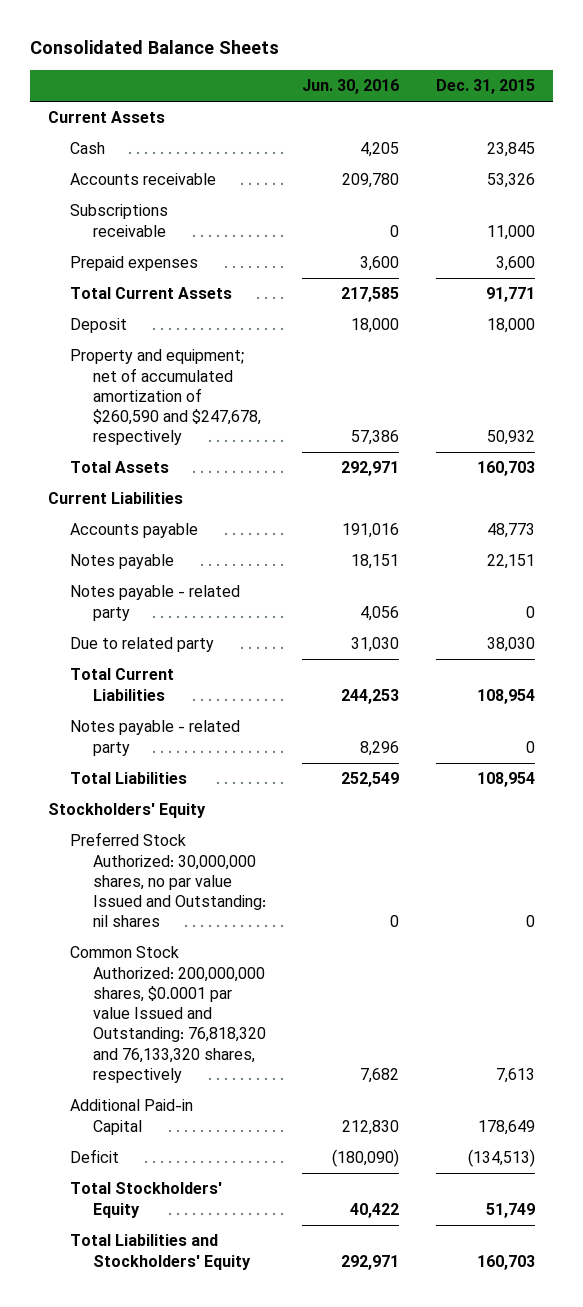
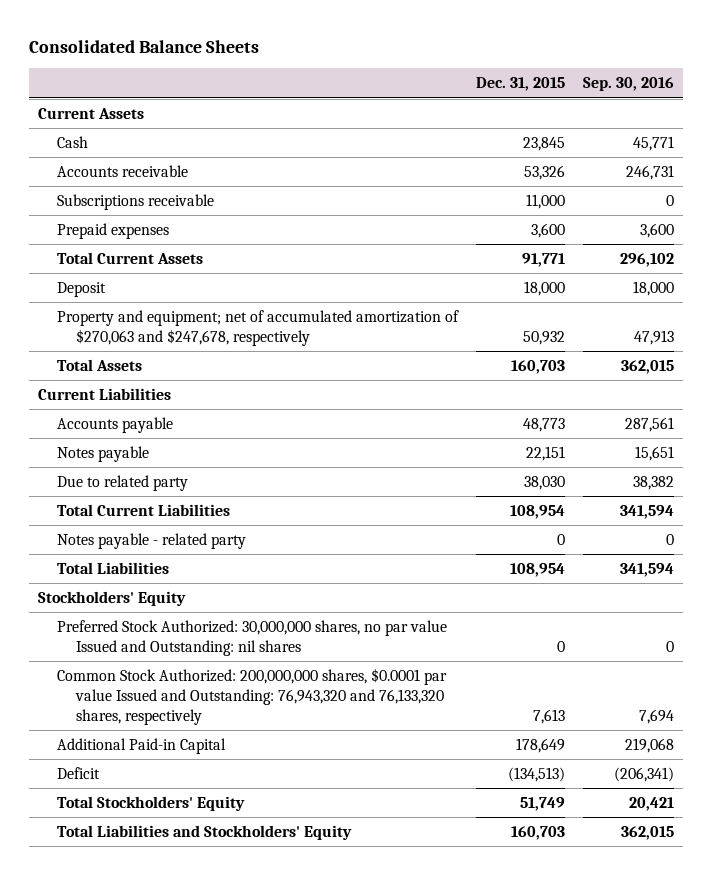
[302,79,400,95] Jun. 30, 2016 -> none
none -> [583,77,675,92] Sep. 30, 2016
[70,349,262,446] Property and equipment; net of accumulated amortization of $260,590 and $247,678, respectively -> [57,309,460,346] Property and equipment; net of accumulated amortization of $270,063 and $247,678, respectively
[70,585,241,621] Notes payable - related party -> none
[70,946,267,1084] Common Stock Authorized: 200,000,000 shares, $0.0001 par value Issued and Outstanding: 76,818,320 and 76,133,320 shares, respectively -> [57,667,448,725] Common Stock Authorized: 200,000,000 shares, $0.0001 par value Issued and Outstanding: 76,943,320 and 76,133,320 shares, respectively

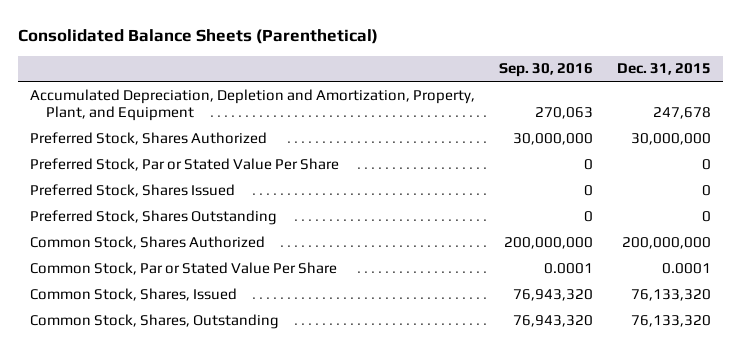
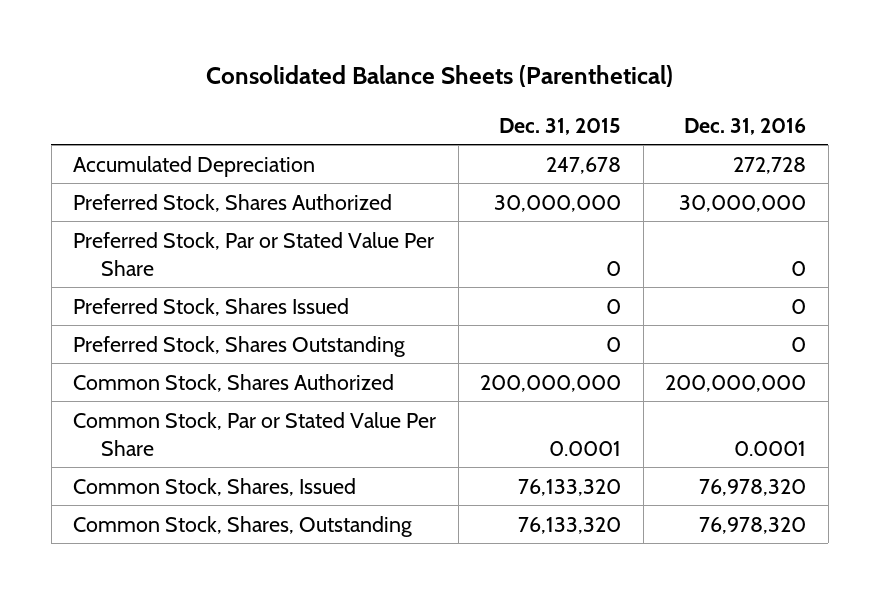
[498,63,593,78] Sep. 30, 2016 -> none
none -> [684,117,807,135] Dec. 31, 2016
[29,88,475,122] Accumulated Depreciation, Depletion and Amortization, Property, Plant, and Equipment -> [73,155,316,177] Accumulated Depreciation

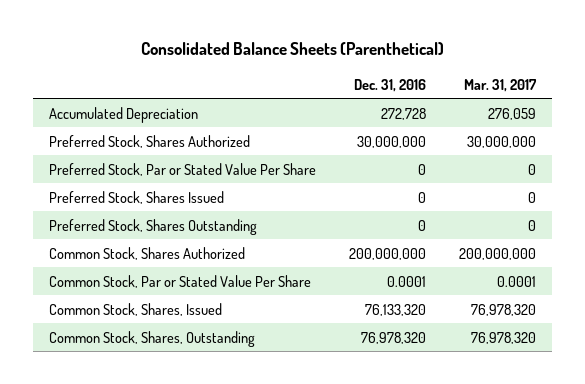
[499,117,622,135] Dec. 31, 2015 -> none
none -> [463,78,537,92] Mar. 31, 2017
[699,478,807,496] 76,978,320 -> [365,303,427,316] 76,133,320

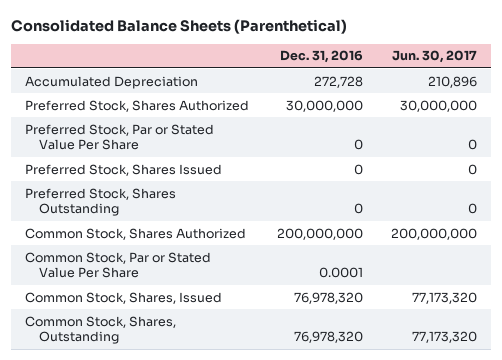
[463,78,537,92] Mar. 31, 2017 -> none
none -> [391,50,477,64] Jun. 30, 2017
[365,303,427,316] 76,133,320 -> [293,291,363,304] 76,978,320

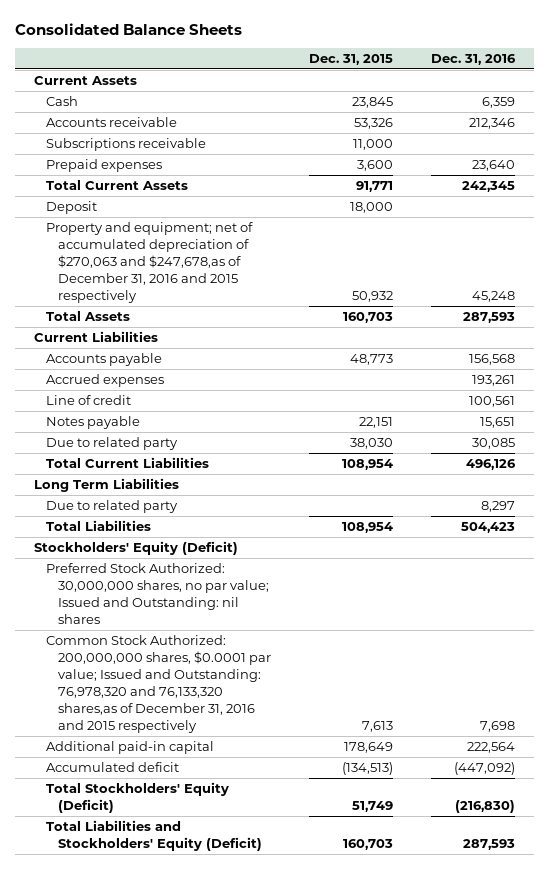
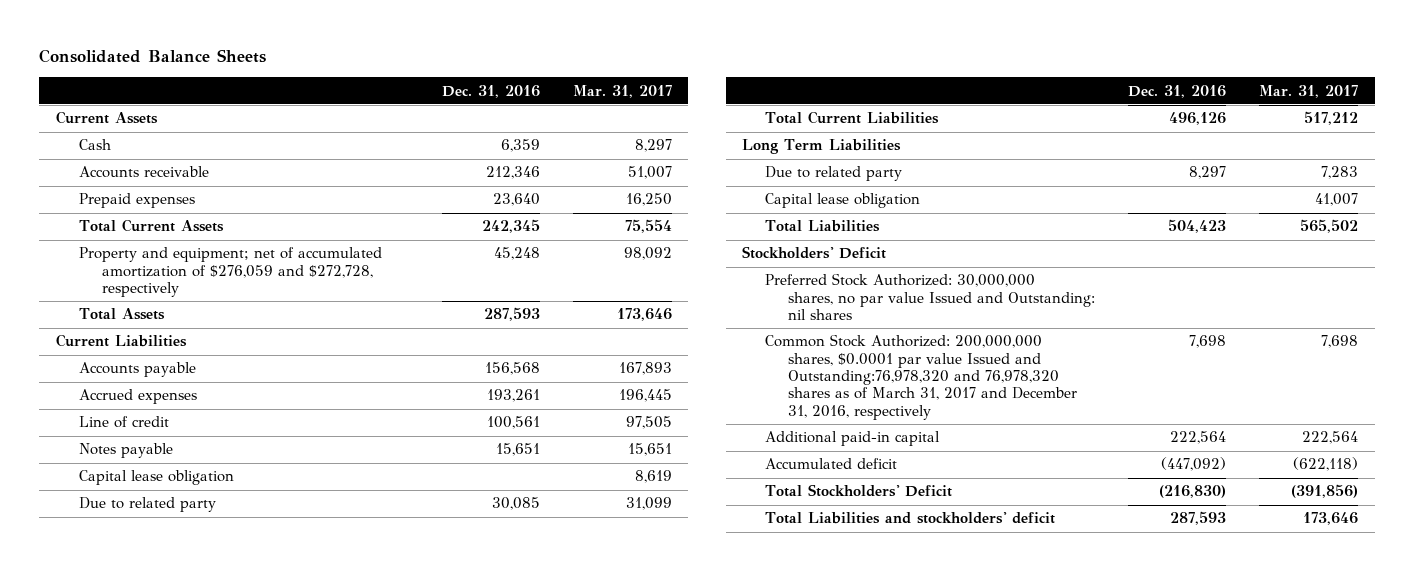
[308,54,393,66] Dec. 31, 2015 -> none
none -> [572,84,672,98] Mar. 31, 2017
[45,138,206,152] Subscriptions receivable -> none
[45,201,97,215] Deposit -> none
[45,222,253,303] Property and equipment; net of accumulated depreciation of $270,063 and $247,678,as of December 31, 2016 and 2015 respectively -> [78,247,382,298] Property and equipment; net of accumulated amortization of $276,059 and $272,728, respectively
none -> [78,470,234,486] Capital lease obligation
none -> [765,193,921,209] Capital lease obligation
[33,541,238,556] Stockholders' Equity (Deficit) -> [742,246,887,260] Stockholders' Deficit
[45,563,269,624] Preferred Stock Authorized: 30,000,000 shares, no par value; Issued and Outstanding: nil shares -> [765,273,1096,321] Preferred Stock Authorized: 30,000,000 shares, no par value Issued and Outstanding: nil shares
[45,635,271,733] Common Stock Authorized: 200,000,000 shares, $0.0001 par value; Issued and Outstanding: 76,978,320 and 76,133,320 shares,as of December 31, 2016 and 2015 respectively -> [765,334,1078,420] Common Stock Authorized: 200,000,000 shares, $0.0001 par value Issued and Outstanding:76,978,320 and 76,978,320 shares as of March 31, 2017 and December 31, 2016, respectively
[45,782,229,814] Total Stockholders' Equity (Deficit) -> [765,484,953,498] Total Stockholders' Deficit
[45,820,262,852] Total Liabilities and Stockholders' Equity (Deficit) -> [765,512,1056,525] Total Liabilities and stockholders' deficit

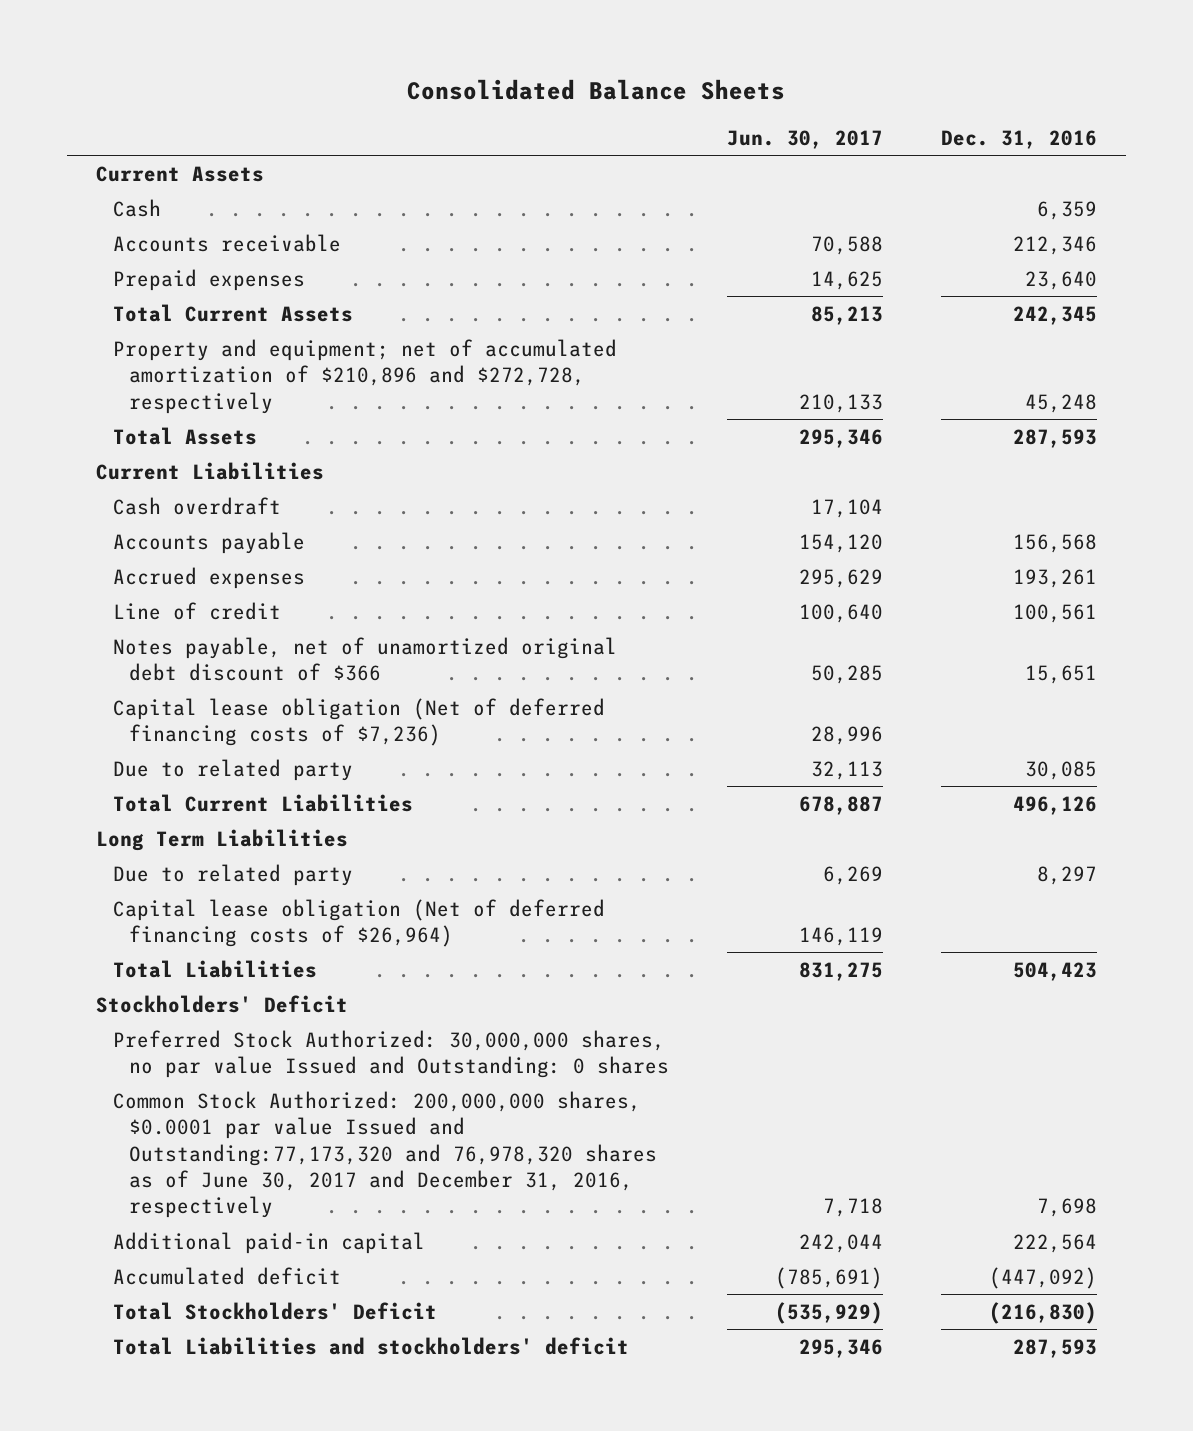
[572,84,672,98] Mar. 31, 2017 -> none
none -> [726,129,883,149] Jun. 30, 2017
[78,247,382,298] Property and equipment; net of accumulated amortization of $276,059 and $272,728, respectively -> [112,338,617,414] Property and equipment; net of accumulated amortization of $210,896 and $272,728, respectively
none -> [112,496,281,515] Cash overdraft
[78,443,173,459] Notes payable -> [112,636,617,682] Notes payable, net of unamortized original debt discount of $366
[78,470,234,486] Capital lease obligation -> [112,697,605,747] Capital lease obligation (Net of deferred financing costs of $7,236)
[765,193,921,209] Capital lease obligation -> [112,898,605,948] Capital lease obligation (Net of deferred financing costs of $26,964)
[765,273,1096,321] Preferred Stock Authorized: 30,000,000 shares, no par value Issued and Outstanding: nil shares -> [112,1029,670,1079] Preferred Stock Authorized: 30,000,000 shares, no par value Issued and Outstanding: 0 shares
[765,334,1078,420] Common Stock Authorized: 200,000,000 shares, $0.0001 par value Issued and Outstanding:76,978,320 and 76,978,320 shares as of March 31, 2017 and December 31, 2016, respectively -> [112,1090,658,1219] Common Stock Authorized: 200,000,000 shares, $0.0001 par value Issued and Outstanding:77,173,320 and 76,978,320 shares as of June 30, 2017 and December 31, 2016, respectively

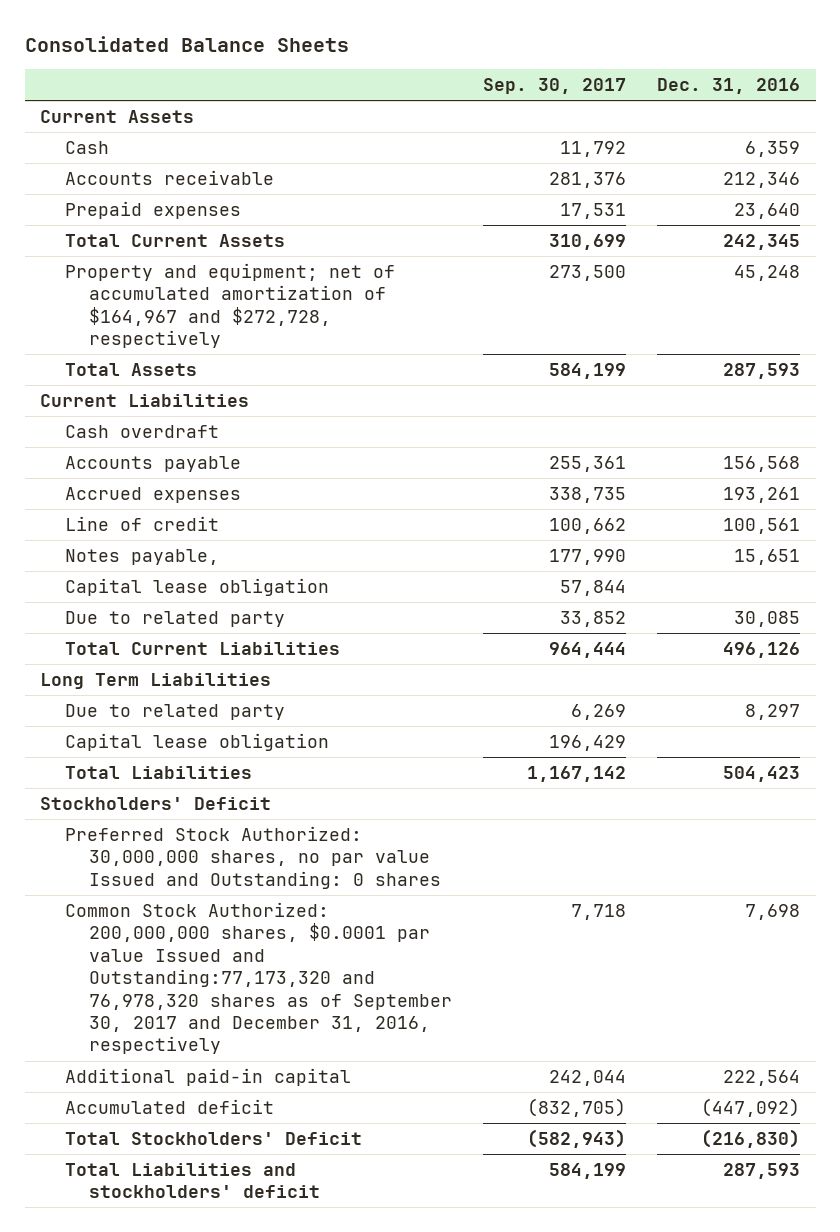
[726,129,883,149] Jun. 30, 2017 -> none
none -> [483,78,627,95] Sep. 30, 2017
[112,338,617,414] Property and equipment; net of accumulated amortization of $210,896 and $272,728, respectively -> [64,262,395,349] Property and equipment; net of accumulated amortization of $164,967 and $272,728, respectively
[112,636,617,682] Notes payable, net of unamortized original debt discount of $366 -> [64,548,219,565] Notes payable,
[112,697,605,747] Capital lease obligation (Net of deferred financing costs of $7,236) -> [64,577,329,596] Capital lease obligation
[112,898,605,948] Capital lease obligation (Net of deferred financing costs of $26,964) -> [64,732,329,751] Capital lease obligation
[112,1090,658,1219] Common Stock Authorized: 200,000,000 shares, $0.0001 par value Issued and Outstanding:77,173,320 and 76,978,320 shares as of June 30, 2017 and December 31, 2016, respectively -> [64,901,453,1055] Common Stock Authorized: 200,000,000 shares, $0.0001 par value Issued and Outstanding:77,173,320 and 76,978,320 shares as of September 30, 2017 and December 31, 2016, respectively

